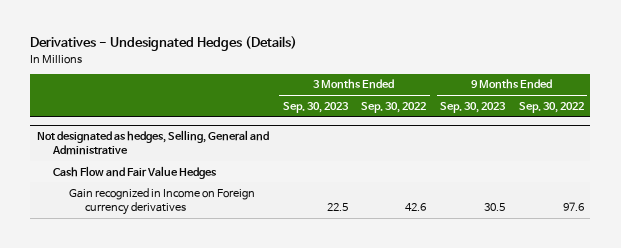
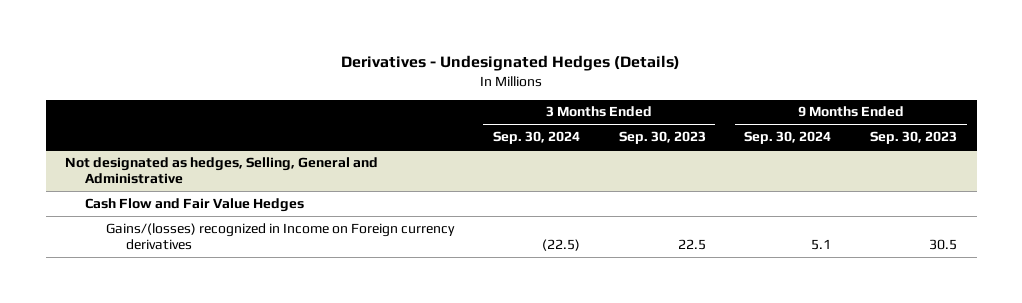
[361,101,427,113] Sep. 30, 2022 -> none
[518,101,584,113] Sep. 30, 2022 -> none
none -> [492,131,580,145] Sep. 30, 2024
none -> [744,131,832,145] Sep. 30, 2024
[69,187,256,216] Gain recognized in Income on Foreign currency derivatives -> [105,222,455,251] Gains/(losses) recognized in Income on Foreign currency derivatives

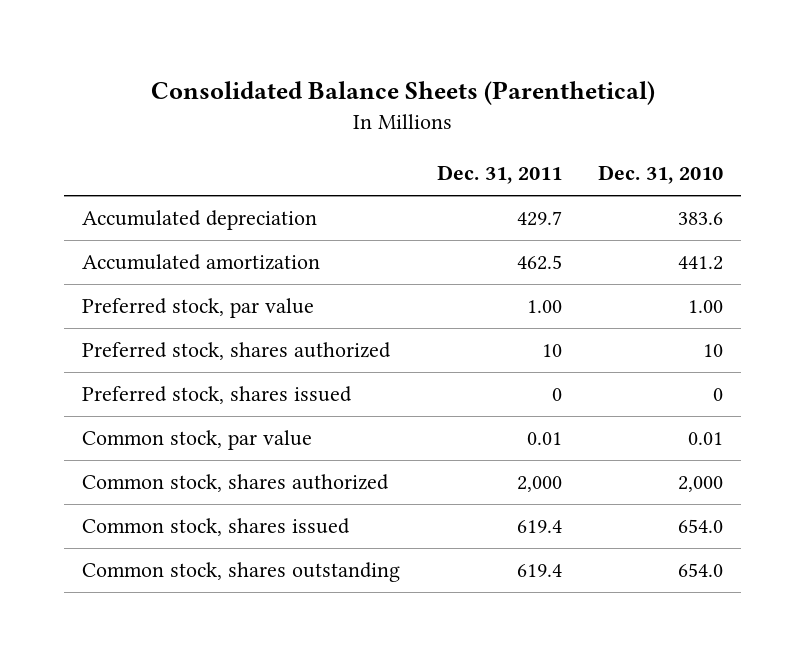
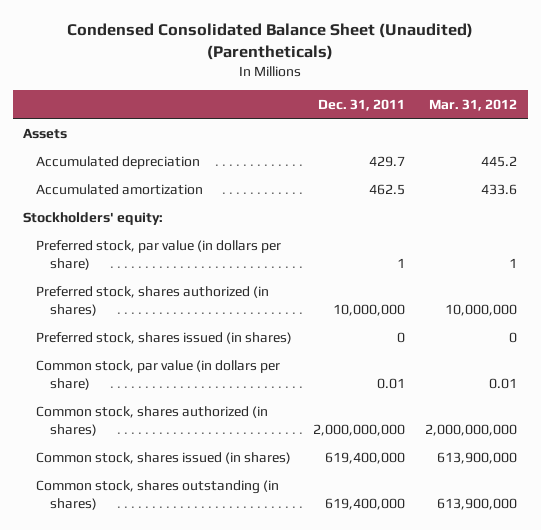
[150,80,655,105] Consolidated Balance Sheets (Parenthetical) -> [67,23,474,61] Condensed Consolidated Balance Sheet (Unaudited) (Parentheticals)
[597,165,723,185] Dec. 31, 2010 -> none
none -> [429,98,518,111] Mar. 31, 2012
none -> [23,127,68,139] Assets
none -> [23,211,164,225] Stockholders' equity:
[82,298,315,319] Preferred stock, par value -> [36,239,282,270] Preferred stock, par value (in dollars per share)
[526,300,562,314] 1.00 -> [396,257,405,268] 1
[82,342,392,361] Preferred stock, shares authorized -> [36,285,270,316] Preferred stock, shares authorized (in shares)
[541,344,562,358] 10 -> [332,303,405,316] 10,000,000
[82,386,353,405] Preferred stock, shares issued -> [36,331,293,344] Preferred stock, shares issued (in shares)
[82,430,313,451] Common stock, par value -> [36,359,281,390] Common stock, par value (in dollars per share)
[82,474,390,493] Common stock, shares authorized -> [36,405,269,436] Common stock, shares authorized (in shares)
[516,476,562,493] 2,000 -> [312,423,405,436] 2,000,000,000
[82,518,351,537] Common stock, shares issued -> [36,451,292,464] Common stock, shares issued (in shares)
[516,520,562,534] 619.4 -> [324,451,405,464] 619,400,000
[82,562,401,583] Common stock, shares outstanding -> [36,479,280,510] Common stock, shares outstanding (in shares)
[516,564,562,578] 619.4 -> [324,497,405,510] 619,400,000

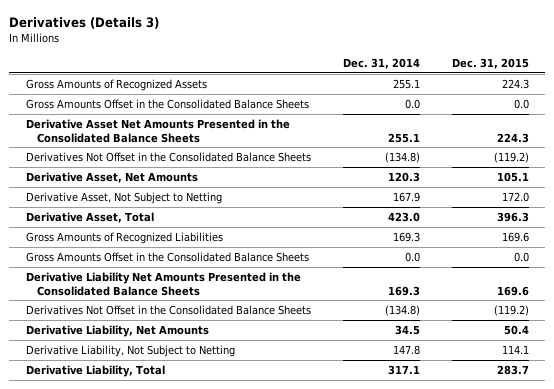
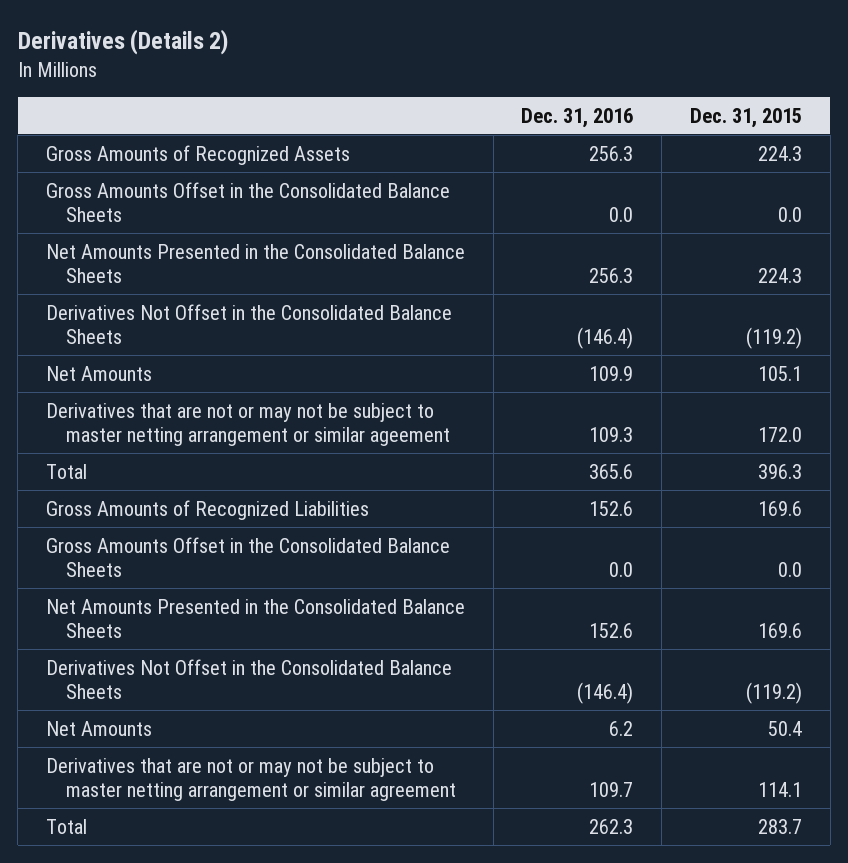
[9,16,160,29] Derivatives (Details 3) -> [17,29,228,56] Derivatives (Details 2)
[342,58,420,70] Dec. 31, 2014 -> none
none -> [521,107,634,128] Dec. 31, 2016
[25,118,290,143] Derivative Asset Net Amounts Presented in the Consolidated Balance Sheets -> [46,243,466,283] Net Amounts Presented in the Consolidated Balance Sheets
[25,171,198,183] Derivative Asset, Net Amounts -> [46,365,153,381] Net Amounts
[25,191,222,204] Derivative Asset, Not Subject to Netting -> [46,402,451,446] Derivatives that are not or may not be subject to master netting arrangement or similar ageement
[25,211,154,223] Derivative Asset, Total -> [46,463,88,479] Total
[25,271,301,296] Derivative Liability Net Amounts Presented in the Consolidated Balance Sheets -> [46,598,466,638] Net Amounts Presented in the Consolidated Balance Sheets
[25,324,209,337] Derivative Liability, Net Amounts -> [46,720,153,736] Net Amounts
[25,344,235,357] Derivative Liability, Not Subject to Netting -> [46,757,457,801] Derivatives that are not or may not be subject to master netting arrangement or similar agreement
[25,364,165,377] Derivative Liability, Total -> [46,818,88,834] Total

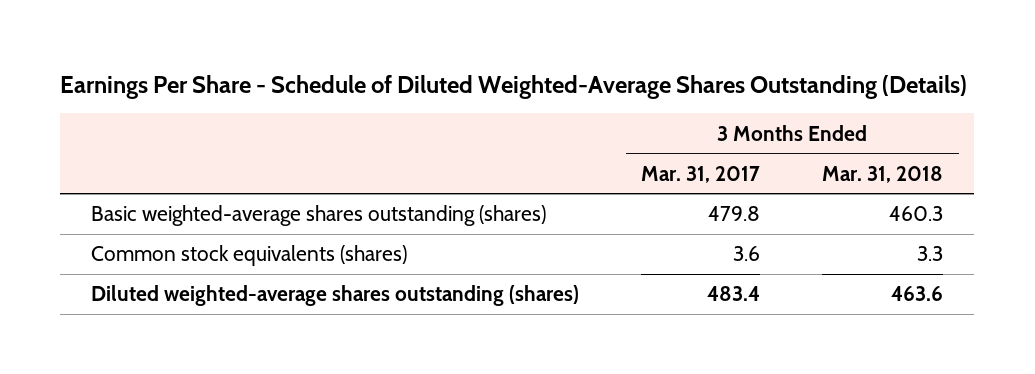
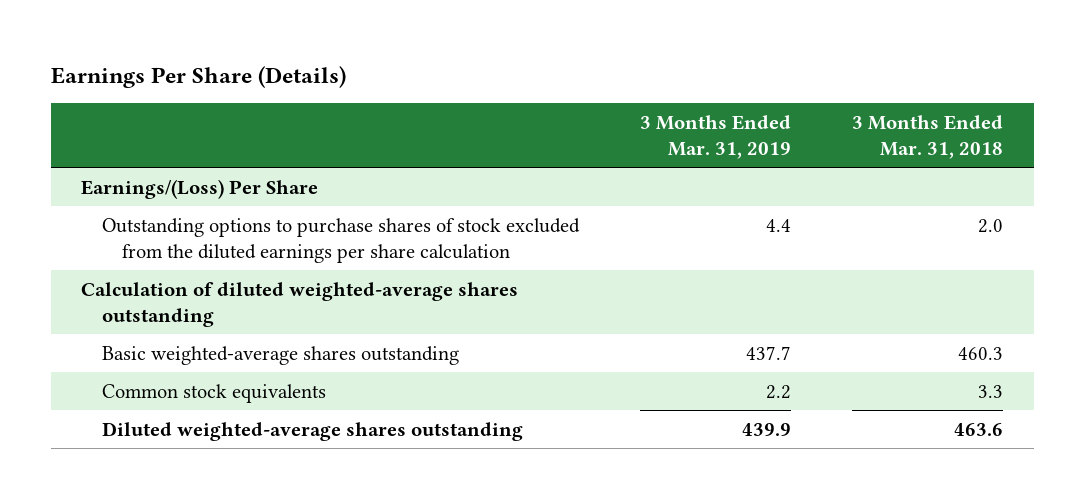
[60,74,968,99] Earnings Per Share - Schedule of Diluted Weighted-Average Shares Outstanding (Details) -> [50,65,346,88] Earnings Per Share (Details)
[641,165,761,183] Mar. 31, 2017 -> none
none -> [640,114,792,160] 3 Months Ended Mar. 31, 2019
none -> [81,178,319,199] Earnings/(Loss) Per Share
none -> [101,217,580,263] Outstanding options to purchase shares of stock excluded from the diluted earnings per share calculation
none -> [81,281,519,327] Calculation of diluted weighted-average shares outstanding
[91,205,547,227] Basic weighted-average shares outstanding (shares) -> [101,345,459,365] Basic weighted-average shares outstanding
[91,245,408,267] Common stock equivalents (shares) -> [101,383,326,403] Common stock equivalents
[91,285,580,307] Diluted weighted-average shares outstanding (shares) -> [101,421,523,441] Diluted weighted-average shares outstanding

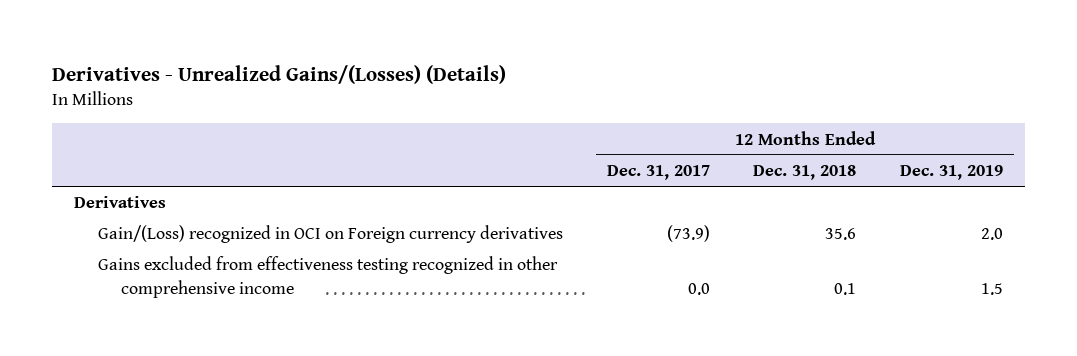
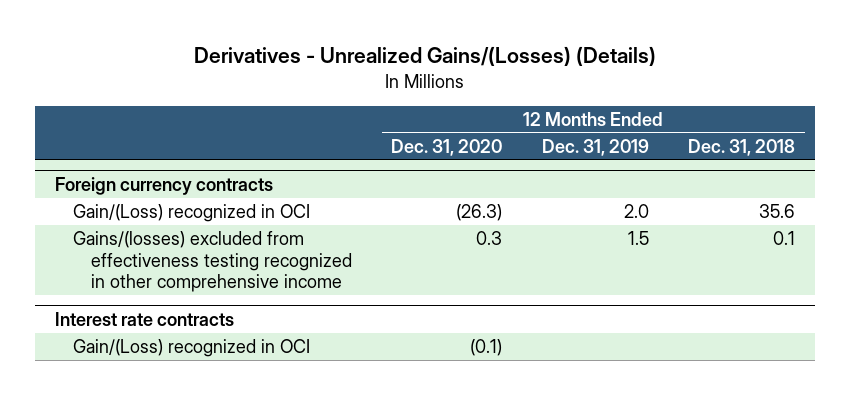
[606,165,710,181] Dec. 31, 2017 -> none
none -> [391,138,503,156] Dec. 31, 2020
[74,196,167,209] Derivatives -> none
none -> [54,176,273,195] Foreign currency contracts
[97,225,563,244] Gain/(Loss) recognized in OCI on Foreign currency derivatives -> [72,204,310,223] Gain/(Loss) recognized in OCI
[97,256,558,298] Gains excluded from effectiveness testing recognized in other comprehensive income -> [72,231,352,293] Gains/(losses) excluded from effectiveness testing recognized in other comprehensive income
none -> [54,311,234,326] Interest rate contracts
none -> [72,339,310,358] Gain/(Loss) recognized in OCI

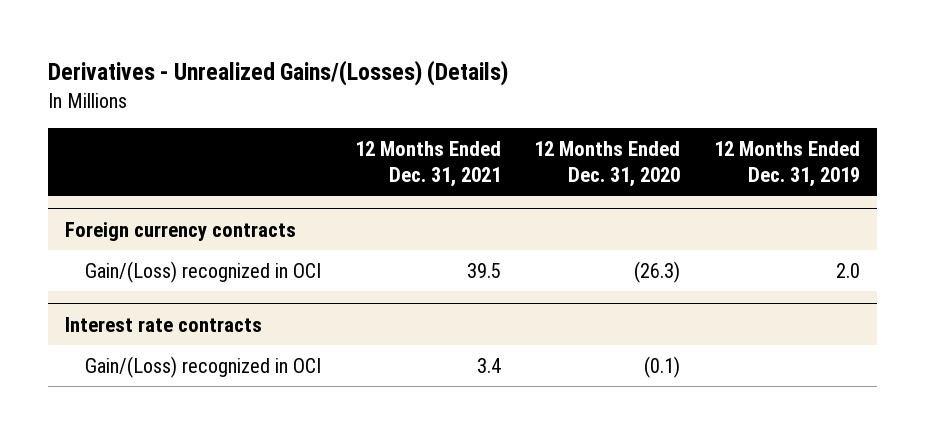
[688,138,796,156] Dec. 31, 2018 -> none
none -> [354,141,501,188] 12 Months Ended Dec. 31, 2021
[72,231,352,293] Gains/(losses) excluded from effectiveness testing recognized in other comprehensive income -> none

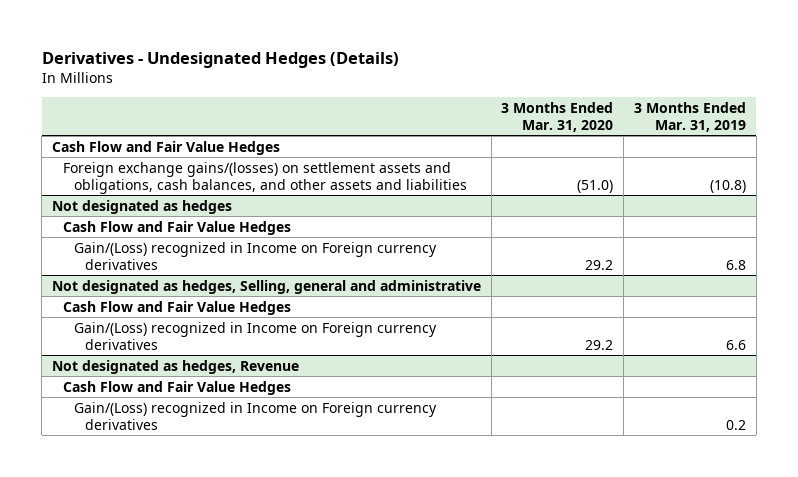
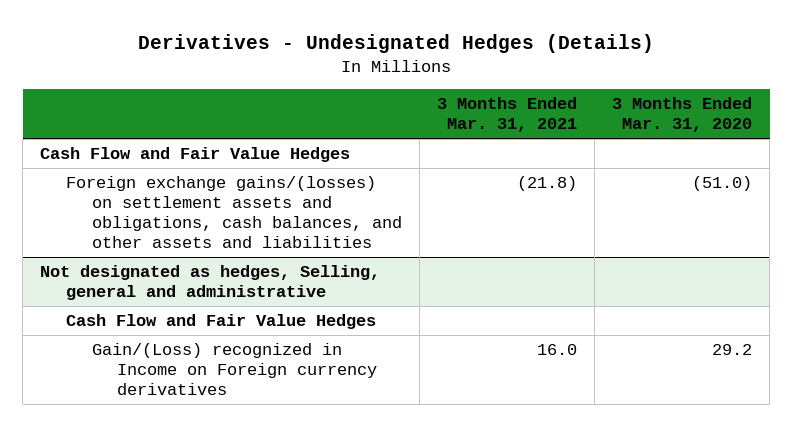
[633,102,746,132] 3 Months Ended Mar. 31, 2019 -> none
none -> [436,97,577,133] 3 Months Ended Mar. 31, 2021
[51,199,232,214] Not designated as hedges -> none
[62,220,291,235] Cash Flow and Fair Value Hedges -> none
[74,241,438,270] Gain/(Loss) recognized in Income on Foreign currency derivatives -> none
[51,359,299,374] Not designated as hedges, Revenue -> none
[62,380,291,395] Cash Flow and Fair Value Hedges -> none
[74,401,438,430] Gain/(Loss) recognized in Income on Foreign currency derivatives -> none

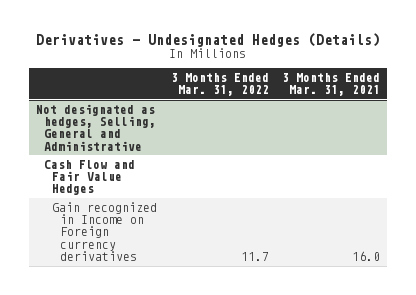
[611,97,752,133] 3 Months Ended Mar. 31, 2020 -> none
none -> [170,72,269,97] 3 Months Ended Mar. 31, 2022
[40,147,351,163] Cash Flow and Fair Value Hedges -> none
[66,176,402,248] Foreign exchange gains/(losses) on settlement assets and obligations, cash balances, and other assets and liabilities -> none
[40,265,381,301] Not designated as hedges, Selling, general and administrative -> [36,103,157,151] Not designated as hedges, Selling, General and Administrative
[91,343,378,395] Gain/(Loss) recognized in Income on Foreign currency derivatives -> [52,201,158,261] Gain recognized in Income on Foreign currency derivatives

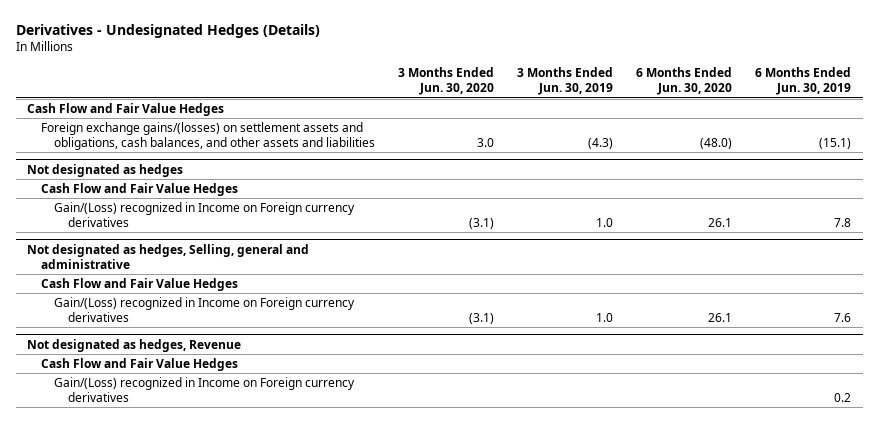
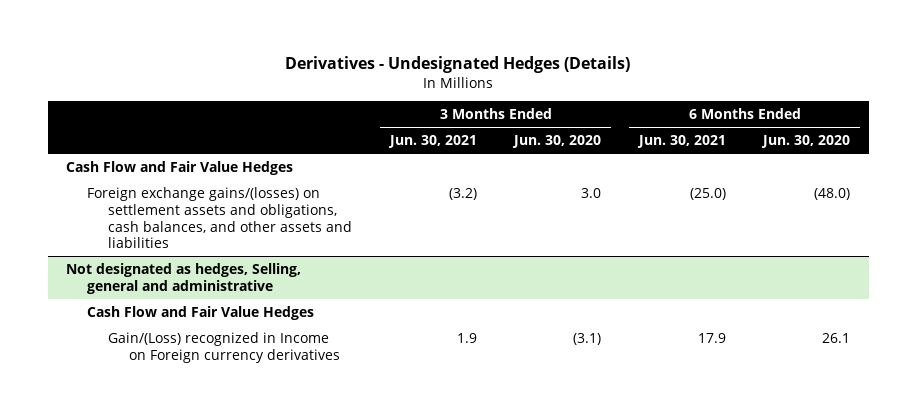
[517,67,614,96] 3 Months Ended Jun. 30, 2019 -> none
[755,67,852,96] 6 Months Ended Jun. 30, 2019 -> none
none -> [387,135,477,149] Jun. 30, 2021
none -> [636,135,726,149] Jun. 30, 2021
[27,163,184,177] Not designated as hedges -> none
[40,182,238,196] Cash Flow and Fair Value Hedges -> none
[54,201,356,228] Gain/(Loss) recognized in Income on Foreign currency derivatives -> none
[27,338,242,352] Not designated as hedges, Revenue -> none
[40,357,238,371] Cash Flow and Fair Value Hedges -> none
[54,376,356,403] Gain/(Loss) recognized in Income on Foreign currency derivatives -> none

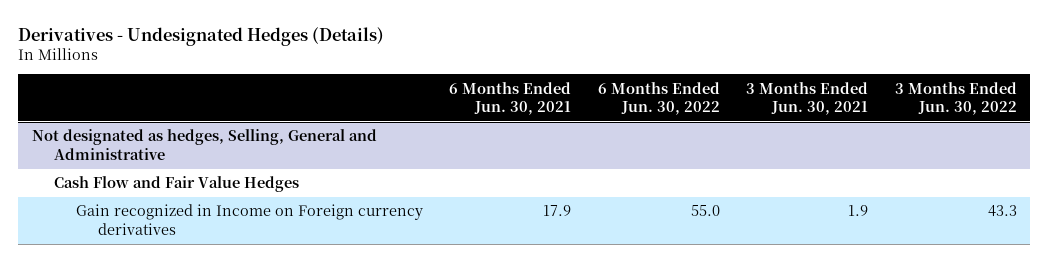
[512,135,602,149] Jun. 30, 2020 -> none
[761,135,851,149] Jun. 30, 2020 -> none
none -> [597,81,720,115] 6 Months Ended Jun. 30, 2022
none -> [895,81,1018,115] 3 Months Ended Jun. 30, 2022
[66,160,294,175] Cash Flow and Fair Value Hedges -> none
[87,186,353,249] Foreign exchange gains/(losses) on settlement assets and obligations, cash balances, and other assets and liabilities -> none
[66,262,302,294] Not designated as hedges, Selling, general and administrative -> [31,129,377,160] Not designated as hedges, Selling, General and Administrative
[108,331,341,363] Gain/(Loss) recognized in Income on Foreign currency derivatives -> [75,204,423,235] Gain recognized in Income on Foreign currency derivatives

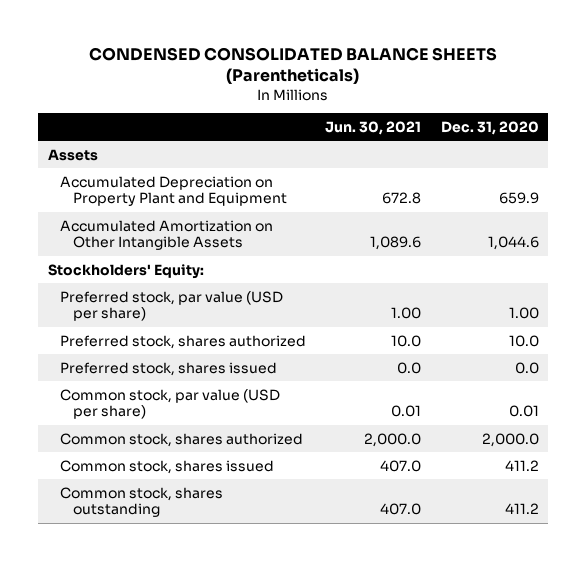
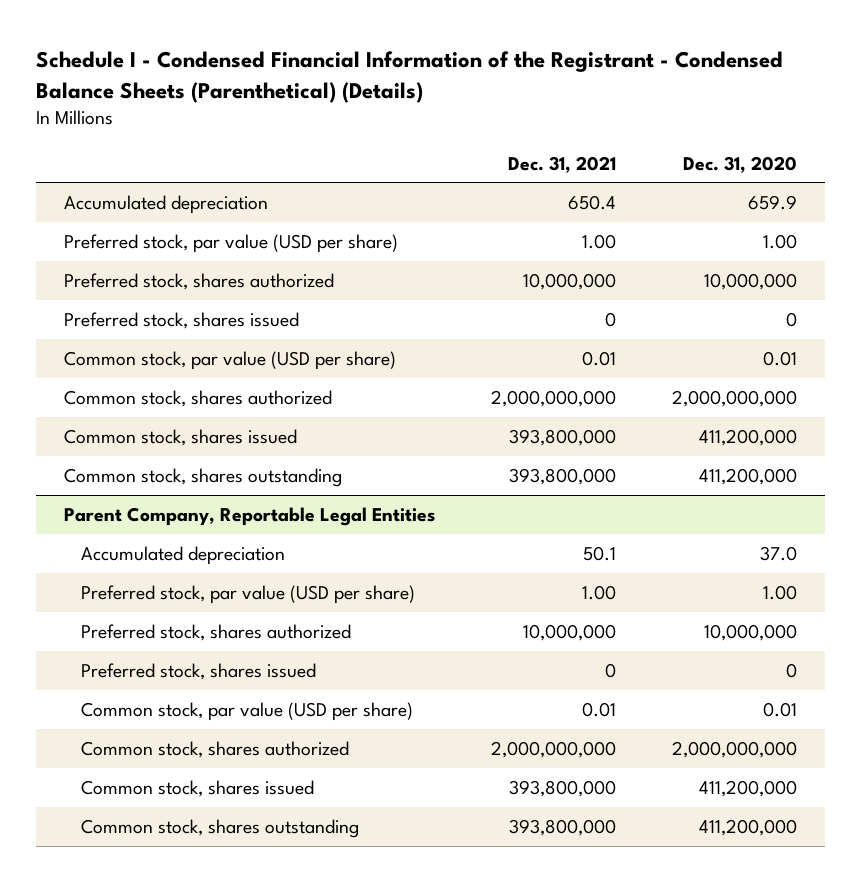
[89,46,498,84] CONDENSED CONSOLIDATED BALANCE SHEETS (Parentheticals) -> [36,50,784,103] Schedule I - Condensed Financial Information of the Registrant - Condensed Balance Sheets (Parenthetical) (Details)
[325,120,422,135] Jun. 30, 2021 -> none
none -> [508,155,617,173] Dec. 31, 2021
[47,148,98,161] Assets -> none
[60,219,274,251] Accumulated Amortization on Other Intangible Assets -> none
[47,263,204,279] Stockholders' Equity: -> none
[60,175,287,207] Accumulated Depreciation on Property Plant and Equipment -> [64,194,269,214] Accumulated depreciation
[508,334,539,347] 10.0 -> [704,272,798,290] 10,000,000
[514,361,539,374] 0.0 -> [786,311,798,327] 0
[481,432,539,447] 2,000.0 -> [672,389,798,407] 2,000,000,000
[504,459,539,471] 411.2 -> [699,428,798,446] 411,200,000
[504,503,539,515] 411.2 -> [699,467,798,485] 411,200,000
none -> [64,506,436,526] Parent Company, Reportable Legal Entities
none -> [80,545,285,565] Accumulated depreciation
none -> [80,584,415,604] Preferred stock, par value (USD per share)
none -> [80,623,351,641] Preferred stock, shares authorized
none -> [80,662,316,680] Preferred stock, shares issued
none -> [80,701,413,721] Common stock, par value (USD per share)
none -> [80,740,349,758] Common stock, shares authorized
none -> [80,779,314,797] Common stock, shares issued
none -> [80,818,359,838] Common stock, shares outstanding

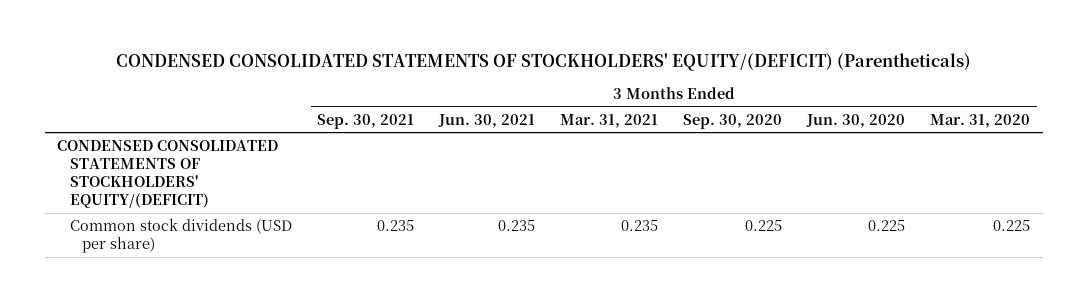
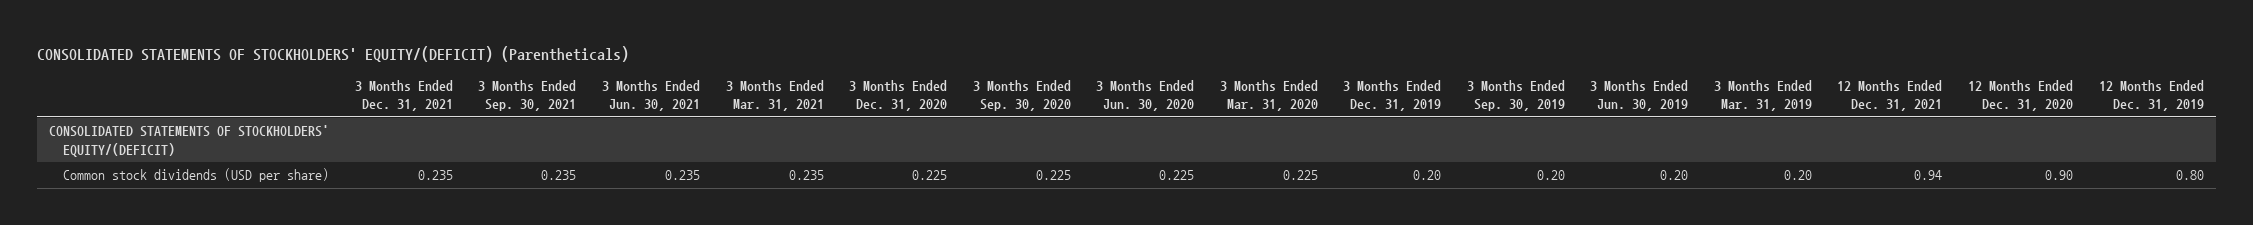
[115,53,971,72] CONDENSED CONSOLIDATED STATEMENTS OF STOCKHOLDERS' EQUITY/(DEFICIT) (Parentheticals) -> [36,45,629,62] CONSOLIDATED STATEMENTS OF STOCKHOLDERS' EQUITY/(DEFICIT) (Parentheticals)
none -> [354,79,453,112] 3 Months Ended Dec. 31, 2021
none -> [849,79,948,112] 3 Months Ended Dec. 31, 2020
none -> [1343,79,1442,112] 3 Months Ended Dec. 31, 2019
none -> [1466,79,1565,112] 3 Months Ended Sep. 30, 2019
none -> [1590,79,1689,112] 3 Months Ended Jun. 30, 2019
none -> [1713,79,1812,112] 3 Months Ended Mar. 31, 2019
none -> [1837,79,1943,112] 12 Months Ended Dec. 31, 2021
none -> [1967,79,2073,112] 12 Months Ended Dec. 31, 2020
none -> [2098,79,2204,112] 12 Months Ended Dec. 31, 2019
[57,139,279,209] CONDENSED CONSOLIDATED STATEMENTS OF STOCKHOLDERS' EQUITY/(DEFICIT) -> [49,125,330,157] CONSOLIDATED STATEMENTS OF STOCKHOLDERS' EQUITY/(DEFICIT)

